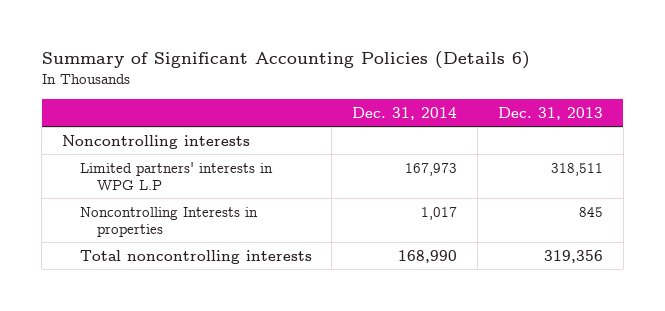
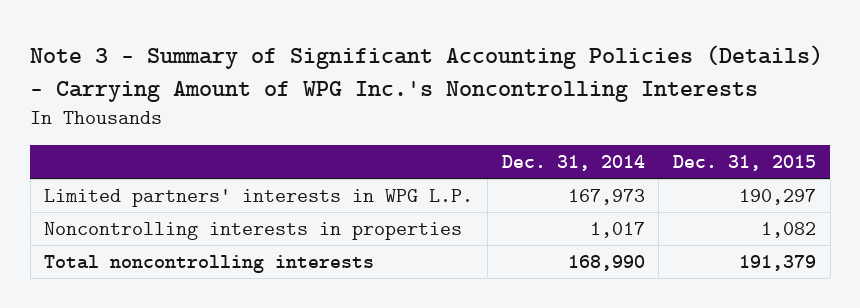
[41,51,530,70] Summary of Significant Accounting Policies (Details 6) -> [30,45,824,102] Note 3 - Summary of Significant Accounting Policies (Details) - Carrying Amount of WPG Inc.'s Noncontrolling Interests
[497,106,603,120] Dec. 31, 2013 -> none
none -> [672,155,816,172] Dec. 31, 2015
[62,134,251,149] Noncontrolling interests -> none
[79,161,273,190] Limited partners' interests in WPG L.P -> [44,188,474,207] Limited partners' interests in WPG L.P.
[79,206,258,237] Noncontrolling Interests in properties -> [44,221,463,240] Noncontrolling interests in properties

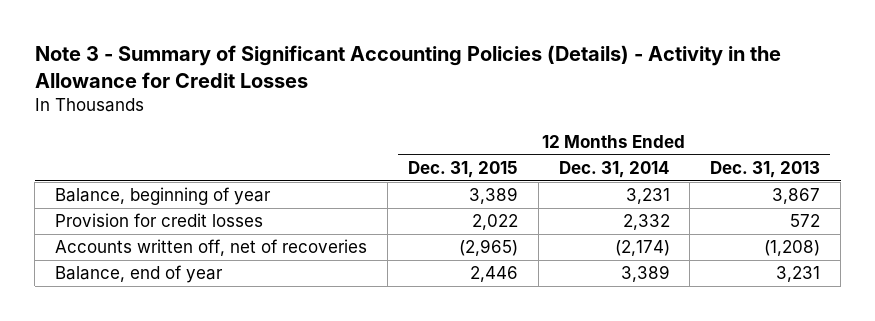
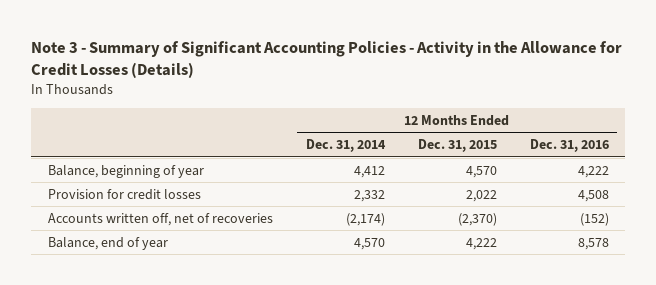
[34,45,781,89] Note 3 - Summary of Significant Accounting Policies (Details) - Activity in the Allowance for Credit Losses -> [31,41,623,79] Note 3 - Summary of Significant Accounting Policies - Activity in the Allowance for Credit Losses (Details)
[710,160,821,178] Dec. 31, 2013 -> none
none -> [529,139,609,153] Dec. 31, 2016
[468,187,518,205] 3,389 -> [465,165,497,178] 4,570
[625,188,670,205] 3,231 -> [353,165,385,178] 4,412
[458,239,518,257] (2,965) -> [457,212,497,226] (2,370)
[469,266,518,283] 2,446 -> [465,237,497,250] 4,222
[620,265,670,283] 3,389 -> [353,237,385,250] 4,570

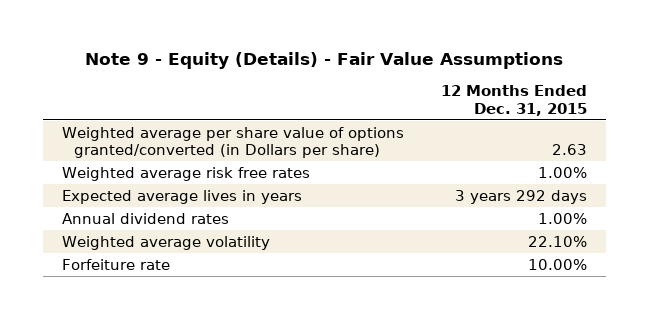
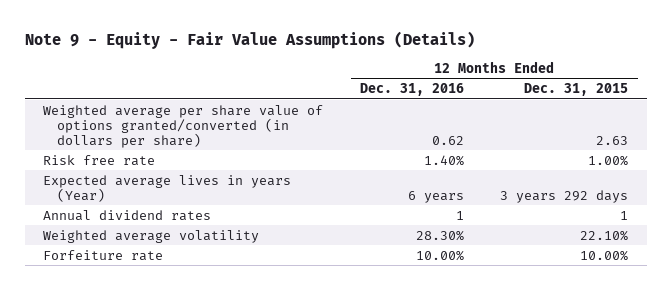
[85,52,564,70] Note 9 - Equity (Details) - Fair Value Assumptions -> [25,31,476,50] Note 9 - Equity - Fair Value Assumptions (Details)
none -> [359,83,464,97] Dec. 31, 2016
[61,126,404,158] Weighted average per share value of options granted/converted (in Dollars per share) -> [43,104,324,148] Weighted average per share value of options granted/converted (in dollars per share)
[61,166,310,181] Weighted average risk free rates -> [43,154,156,166] Risk free rate
[61,189,302,204] Expected average lives in years -> [43,174,292,202] Expected average lives in years (Year)
[537,212,587,224] 1.00% -> [620,210,629,220] 1

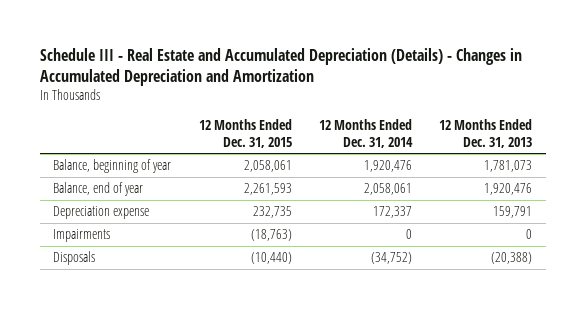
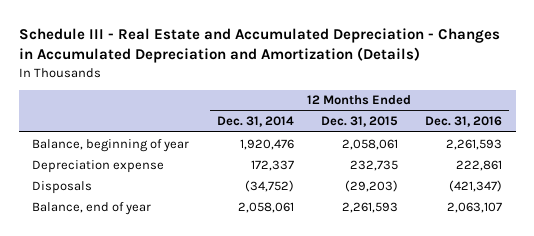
[39,47,522,86] Schedule III - Real Estate and Accumulated Depreciation (Details) - Changes in Accumulated Depreciation and Amortization -> [18,27,500,64] Schedule III - Real Estate and Accumulated Depreciation - Changes in Accumulated Depreciation and Amortization (Details)
[439,118,533,148] 12 Months Ended Dec. 31, 2013 -> none
none -> [425,116,503,128] Dec. 31, 2016
[53,229,111,243] Impairments -> none
[250,252,292,265] (10,440) -> [344,179,398,192] (29,203)
[53,182,144,197] Balance, end of year -> [32,201,152,215] Balance, end of year

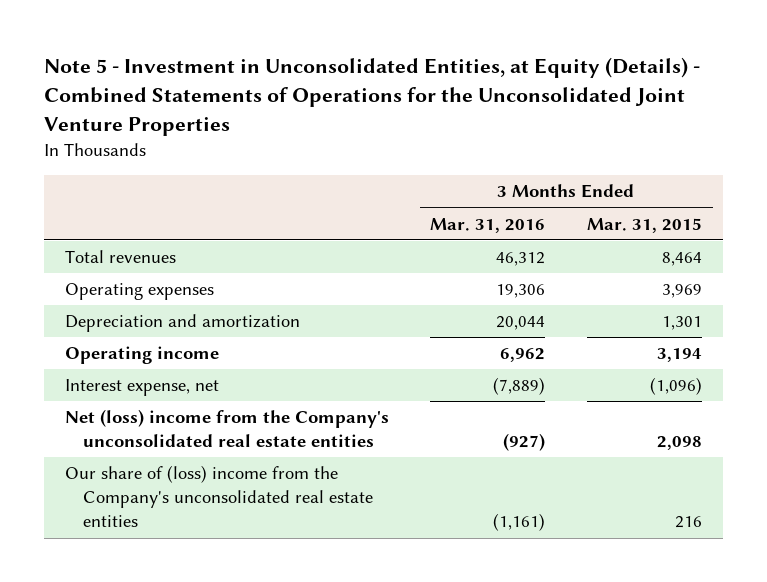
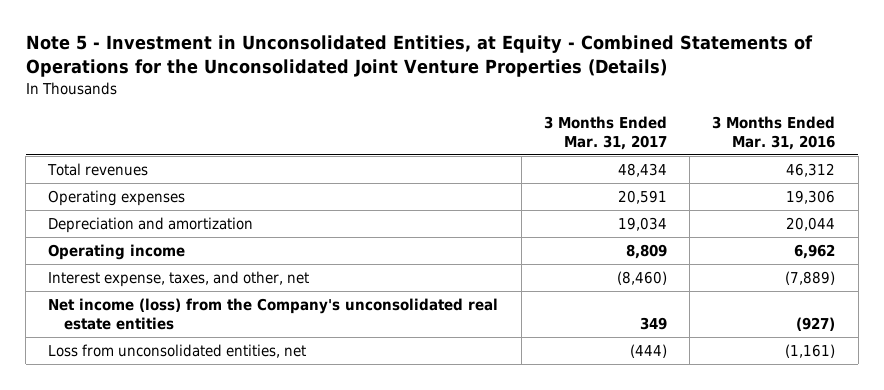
[43,56,700,137] Note 5 - Investment in Unconsolidated Entities, at Equity (Details) - Combined Statements of Operations for the Unconsolidated Joint Venture Properties -> [25,35,813,78] Note 5 - Investment in Unconsolidated Entities, at Equity - Combined Statements of Operations for the Unconsolidated Joint Venture Properties (Details)
[587,217,703,233] Mar. 31, 2015 -> none
none -> [543,115,667,150] 3 Months Ended Mar. 31, 2017
[64,379,219,397] Interest expense, net -> [48,270,310,287] Interest expense, taxes, and other, net
[64,409,389,448] Net (loss) income from the Company's unconsolidated real estate entities -> [48,297,499,331] Net income (loss) from the Company's unconsolidated real estate entities
[64,465,374,528] Our share of (loss) income from the Company's unconsolidated real estate entities -> [48,343,307,358] Loss from unconsolidated entities, net

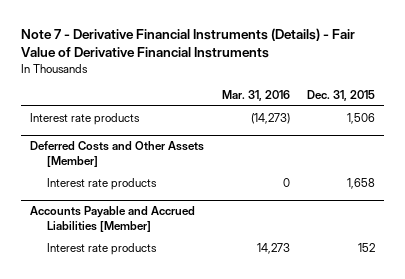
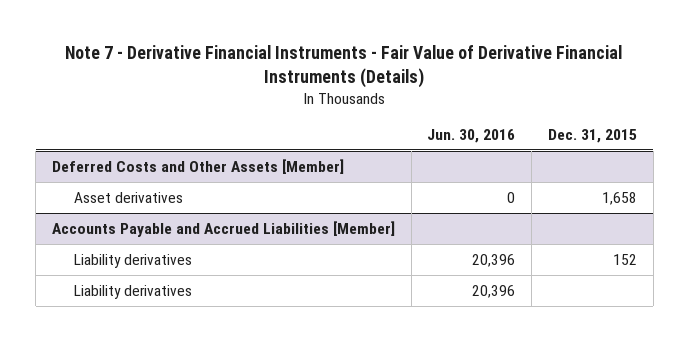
[21,28,356,59] Note 7 - Derivative Financial Instruments (Details) - Fair Value of Derivative Financial Instruments -> [65,45,623,89] Note 7 - Derivative Financial Instruments - Fair Value of Derivative Financial Instruments (Details)
[221,90,290,102] Mar. 31, 2016 -> none
none -> [427,129,516,144] Jun. 30, 2016
[29,112,140,125] Interest rate products -> none
[46,177,157,190] Interest rate products -> [73,191,183,203] Asset derivatives
[46,242,157,255] Interest rate products -> [73,253,192,268] Liability derivatives
none -> [73,284,192,299] Liability derivatives

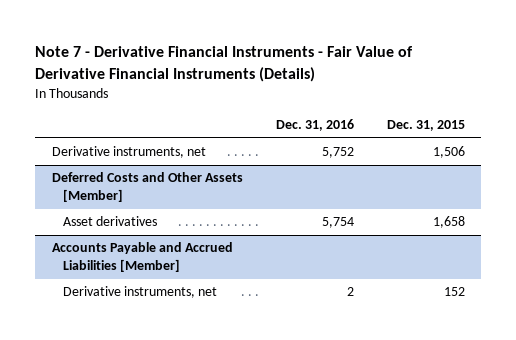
[427,129,516,144] Jun. 30, 2016 -> none
none -> [275,119,354,132] Dec. 31, 2016
none -> [51,146,206,159] Derivative instruments, net
[73,284,192,299] Liability derivatives -> none
[73,253,192,268] Liability derivatives -> [62,286,217,299] Derivative instruments, net

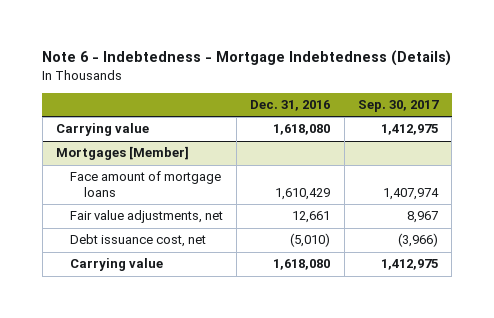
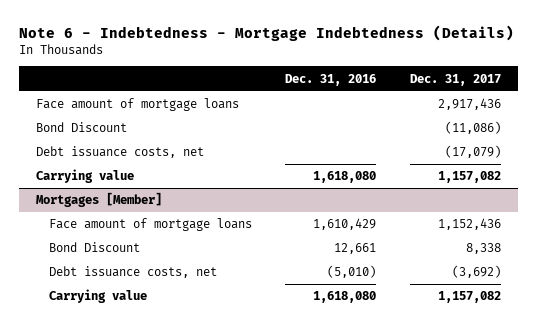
[357,99,439,112] Sep. 30, 2017 -> none
none -> [409,73,501,86] Dec. 31, 2017
none -> [35,98,239,112] Face amount of mortgage loans
none -> [35,122,127,133] Bond Discount
none -> [35,146,204,159] Debt issuance costs, net
[69,210,223,224] Fair value adjustments, net -> [48,242,140,253] Bond Discount
[69,234,206,248] Debt issuance cost, net -> [48,266,217,279] Debt issuance costs, net

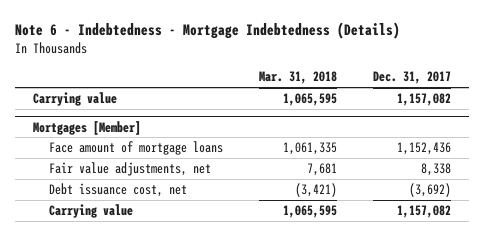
[285,73,377,86] Dec. 31, 2016 -> none
none -> [259,71,338,85] Mar. 31, 2018
[35,98,239,112] Face amount of mortgage loans -> none
[35,122,127,133] Bond Discount -> none
[35,146,204,159] Debt issuance costs, net -> none
[48,242,140,253] Bond Discount -> [49,161,212,176] Fair value adjustments, net
[48,266,217,279] Debt issuance costs, net -> [49,182,188,197] Debt issuance cost, net

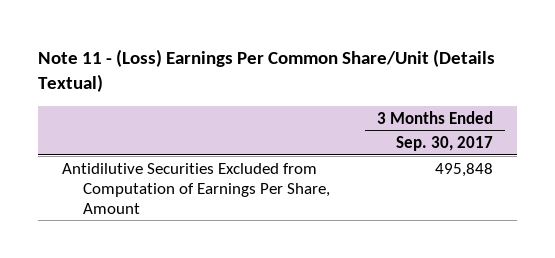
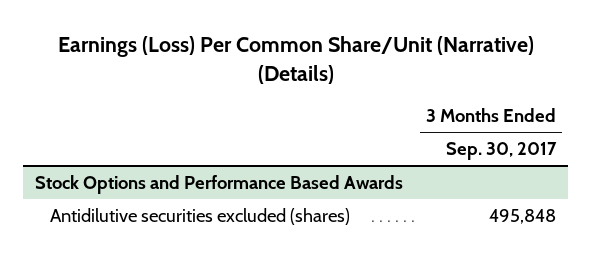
[38,48,496,93] Note 11 - (Loss) Earnings Per Common Share/Unit (Details Textual) -> [57,36,534,84] Earnings (Loss) Per Common Share/Unit (Narrative) (Details)
none -> [34,174,403,194] Stock Options and Performance Based Awards
[61,162,330,214] Antidilutive Securities Excluded from Computation of Earnings Per Share, Amount -> [50,207,351,225] Antidilutive securities excluded (shares)

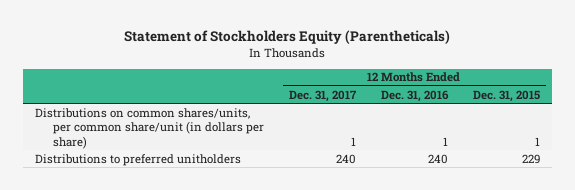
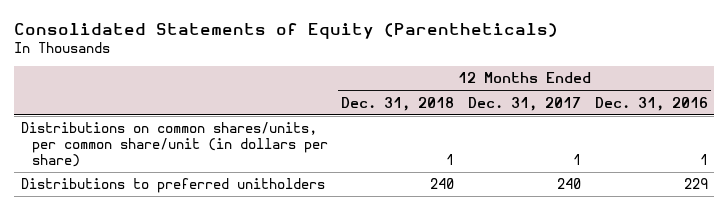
[124,30,451,45] Statement of Stockholders Equity (Parentheticals) -> [13,22,558,39] Consolidated Statements of Equity (Parentheticals)
[472,89,540,102] Dec. 31, 2015 -> none
none -> [341,96,455,111] Dec. 31, 2018
[427,153,448,164] 240 -> [683,178,708,190] 229

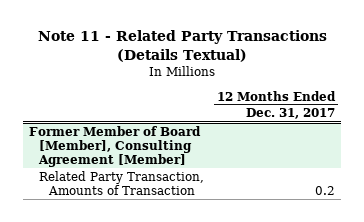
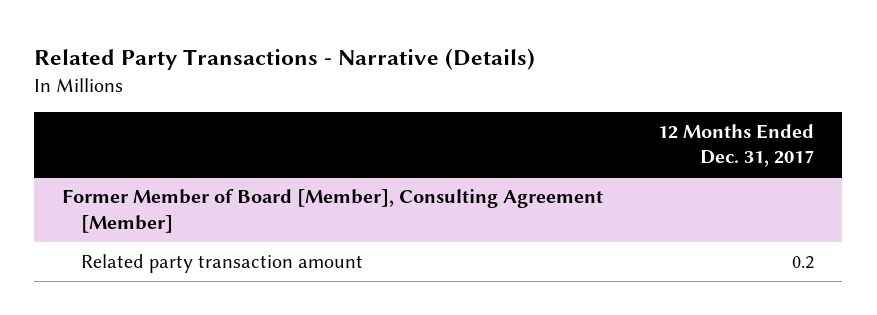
[38,30,328,62] Note 11 - Related Party Transactions (Details Textual) -> [34,48,536,71] Related Party Transactions - Narrative (Details)
[39,170,205,195] Related Party Transaction, Amounts of Transaction -> [81,254,364,274] Related party transaction amount

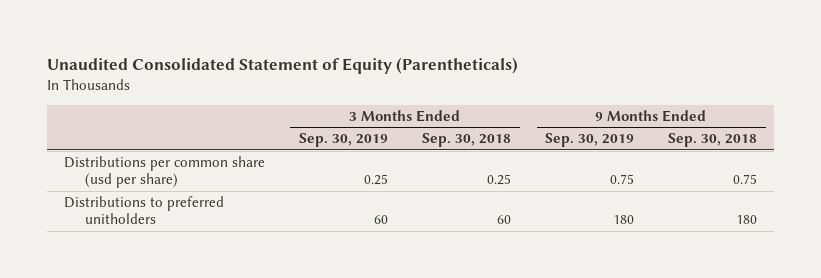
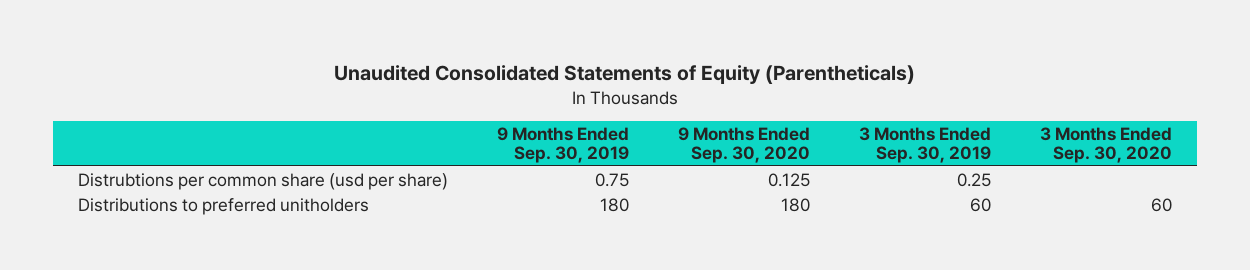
[46,56,518,74] Unaudited Consolidated Statement of Equity (Parentheticals) -> [334,65,916,85] Unaudited Consolidated Statements of Equity (Parentheticals)
[421,133,511,148] Sep. 30, 2018 -> none
[668,133,758,148] Sep. 30, 2018 -> none
none -> [678,126,811,164] 9 Months Ended Sep. 30, 2020
none -> [1040,126,1173,164] 3 Months Ended Sep. 30, 2020
[63,156,265,189] Distributions per common share (usd per share) -> [77,172,448,190] Distrubtions per common share (usd per share)

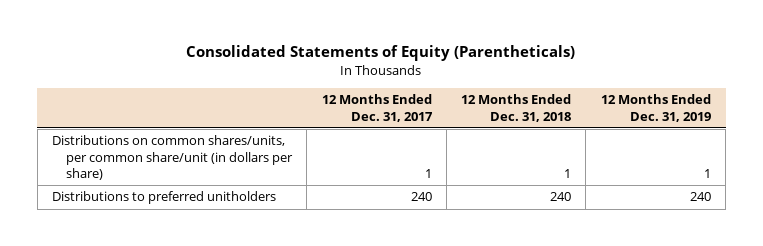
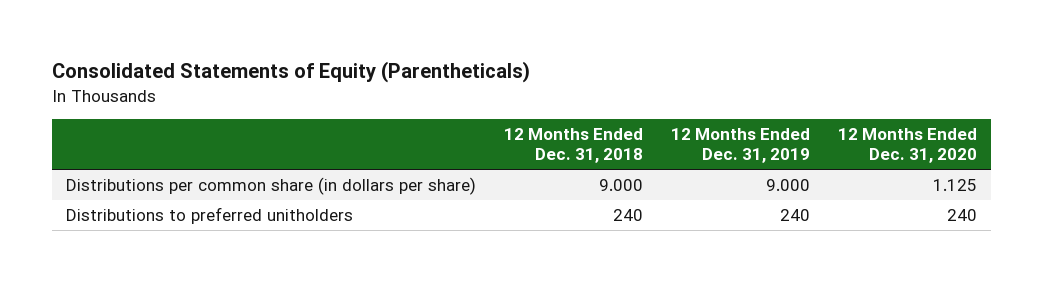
[321,94,433,122] 12 Months Ended Dec. 31, 2017 -> none
none -> [837,128,977,164] 12 Months Ended Dec. 31, 2020
[51,135,294,180] Distributions on common shares/units, per common share/unit (in dollars per share) -> [65,177,476,196] Distributions per common share (in dollars per share)
[564,168,572,178] 1 -> [598,179,643,192] 9.000
[703,168,711,178] 1 -> [765,179,810,192] 9.000

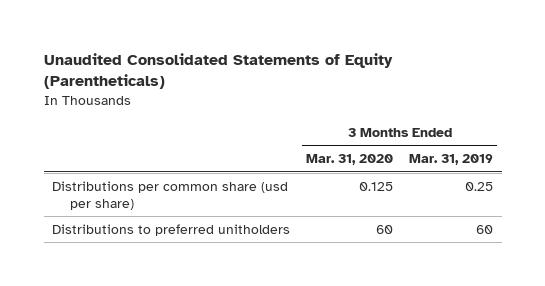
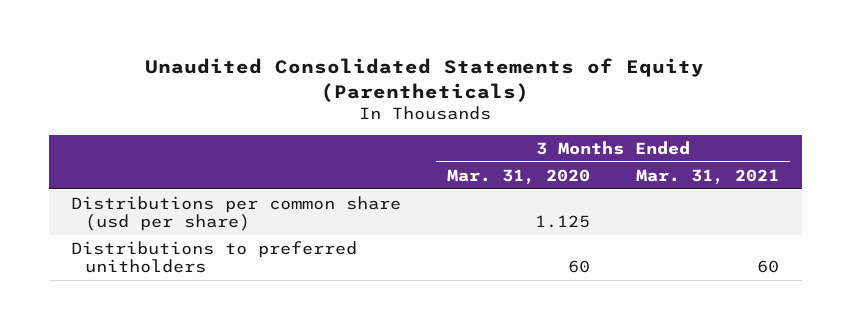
[409,154,494,166] Mar. 31, 2019 -> none
none -> [635,168,779,184] Mar. 31, 2021
[359,181,394,191] 0.125 -> [535,215,591,229] 1.125

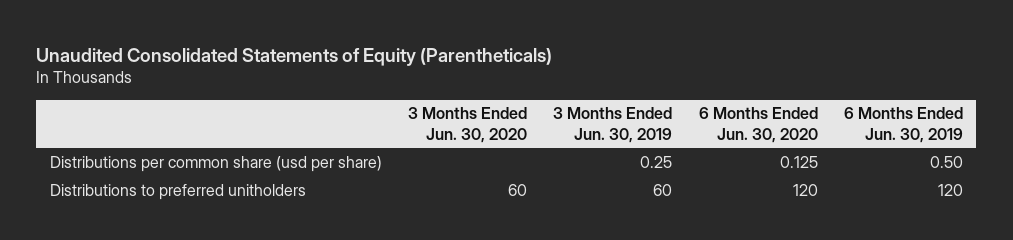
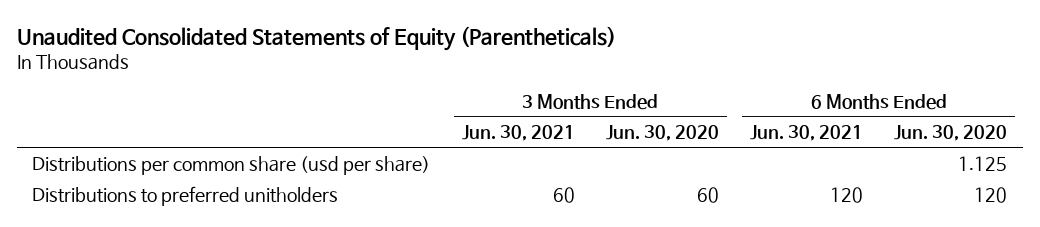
[553,107,673,143] 3 Months Ended Jun. 30, 2019 -> none
[844,107,964,143] 6 Months Ended Jun. 30, 2019 -> none
none -> [461,125,575,142] Jun. 30, 2021
none -> [749,125,863,142] Jun. 30, 2021
[779,155,818,168] 0.125 -> [958,155,1008,171] 1.125

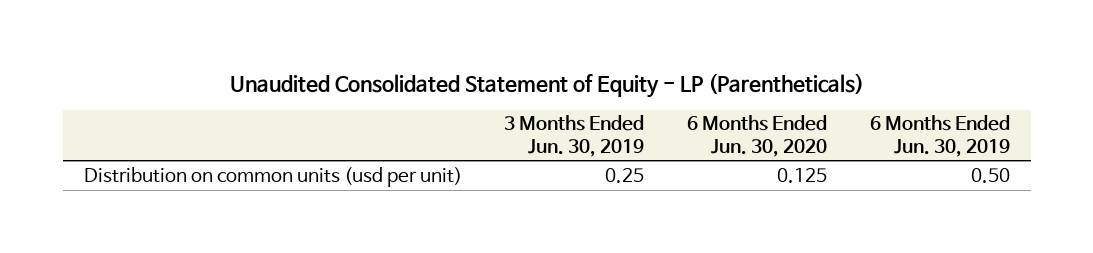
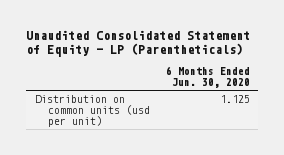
[504,115,645,157] 3 Months Ended Jun. 30, 2019 -> none
[869,115,1010,157] 6 Months Ended Jun. 30, 2019 -> none
[777,167,828,183] 0.125 -> [219,95,250,104] 1.125

